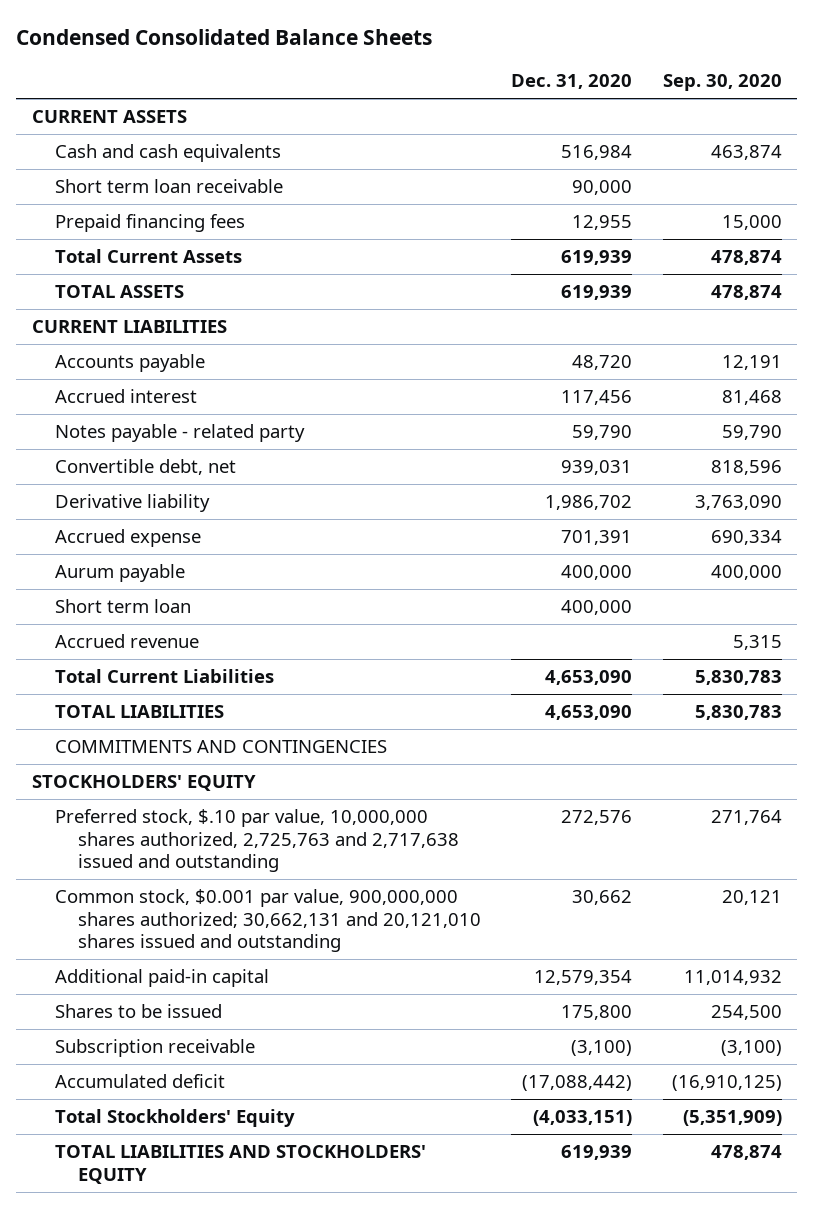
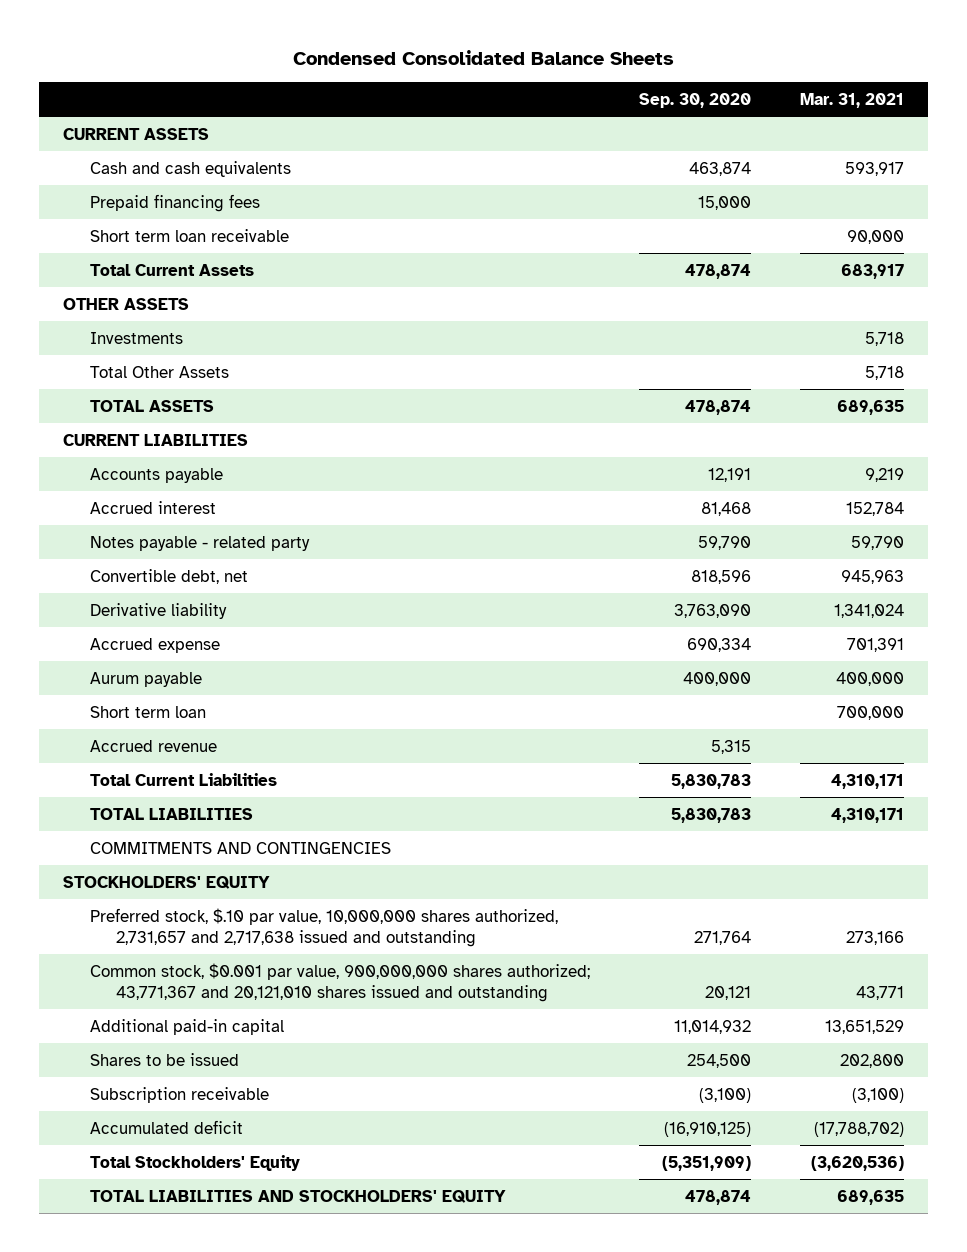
[511,74,633,90] Dec. 31, 2020 -> none
none -> [799,92,904,108] Mar. 31, 2021
[54,179,283,194] Short term loan receivable -> [89,228,289,242] Short term loan receivable
none -> [63,297,190,310] OTHER ASSETS
none -> [89,331,183,344] Investments
none -> [89,365,229,378] Total Other Assets
[54,809,459,872] Preferred stock, $.10 par value, 10,000,000 shares authorized, 2,725,763 and 2,717,638 issued and outstanding -> [89,907,558,947] Preferred stock, $.10 par value, 10,000,000 shares authorized, 2,731,657 and 2,717,638 issued and outstanding
[54,889,481,952] Common stock, $0.001 par value, 900,000,000 shares authorized; 30,662,131 and 20,121,010 shares issued and outstanding -> [89,962,590,1002] Common stock, $0.001 par value, 900,000,000 shares authorized; 43,771,367 and 20,121,010 shares issued and outstanding

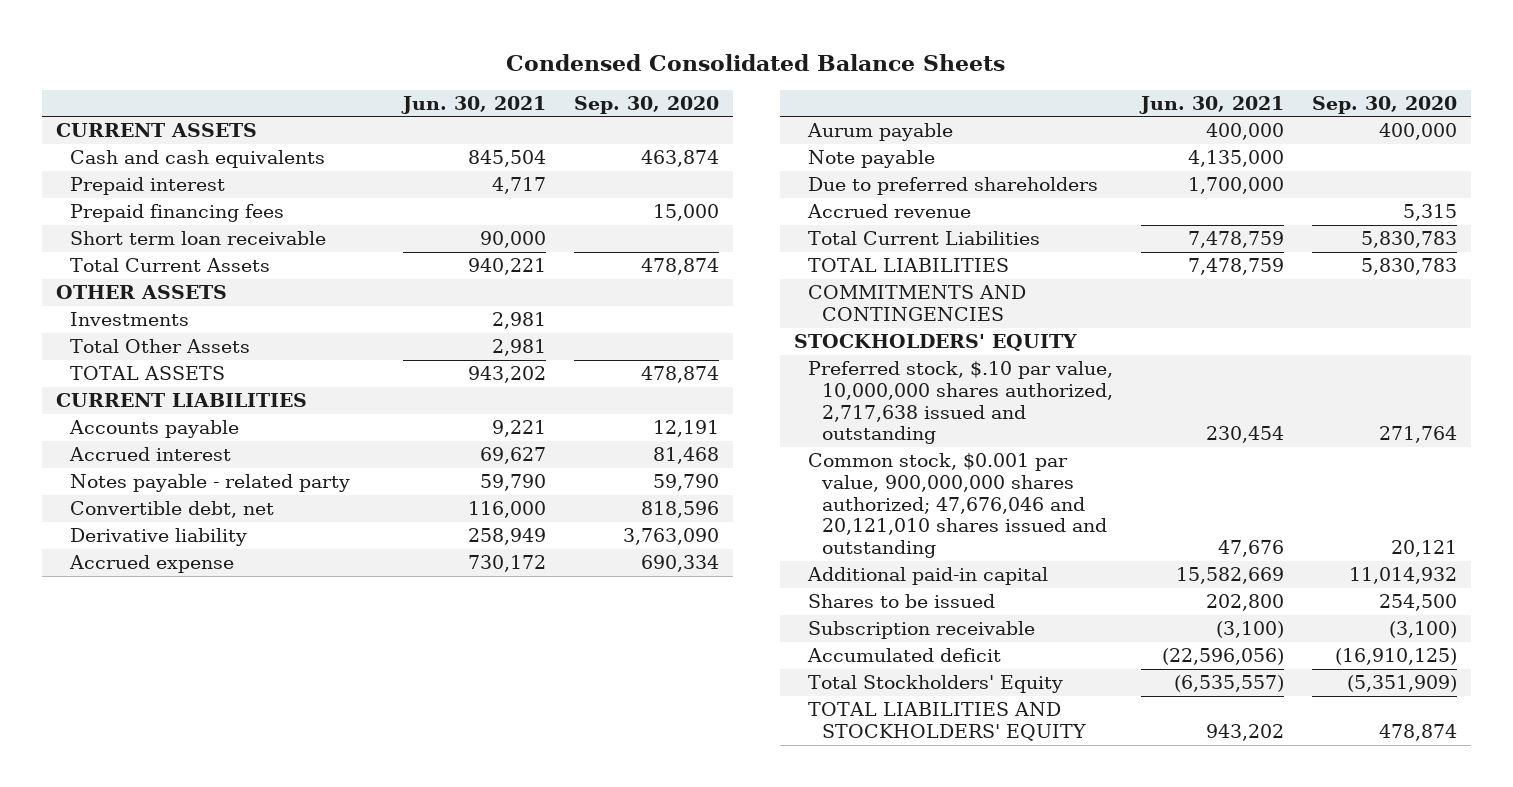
[799,92,904,108] Mar. 31, 2021 -> none
none -> [400,95,546,114] Jun. 30, 2021
none -> [69,177,225,196] Prepaid interest
[89,705,206,718] Short term loan -> none
none -> [807,150,935,169] Note payable
none -> [807,177,1098,196] Due to preferred shareholders
[89,907,558,947] Preferred stock, $.10 par value, 10,000,000 shares authorized, 2,731,657 and 2,717,638 issued and outstanding -> [807,361,1113,445] Preferred stock, $.10 par value, 10,000,000 shares authorized, 2,717,638 issued and outstanding
[89,962,590,1002] Common stock, $0.001 par value, 900,000,000 shares authorized; 43,771,367 and 20,121,010 shares issued and outstanding -> [807,453,1107,558] Common stock, $0.001 par value, 900,000,000 shares authorized; 47,676,046 and 20,121,010 shares issued and outstanding

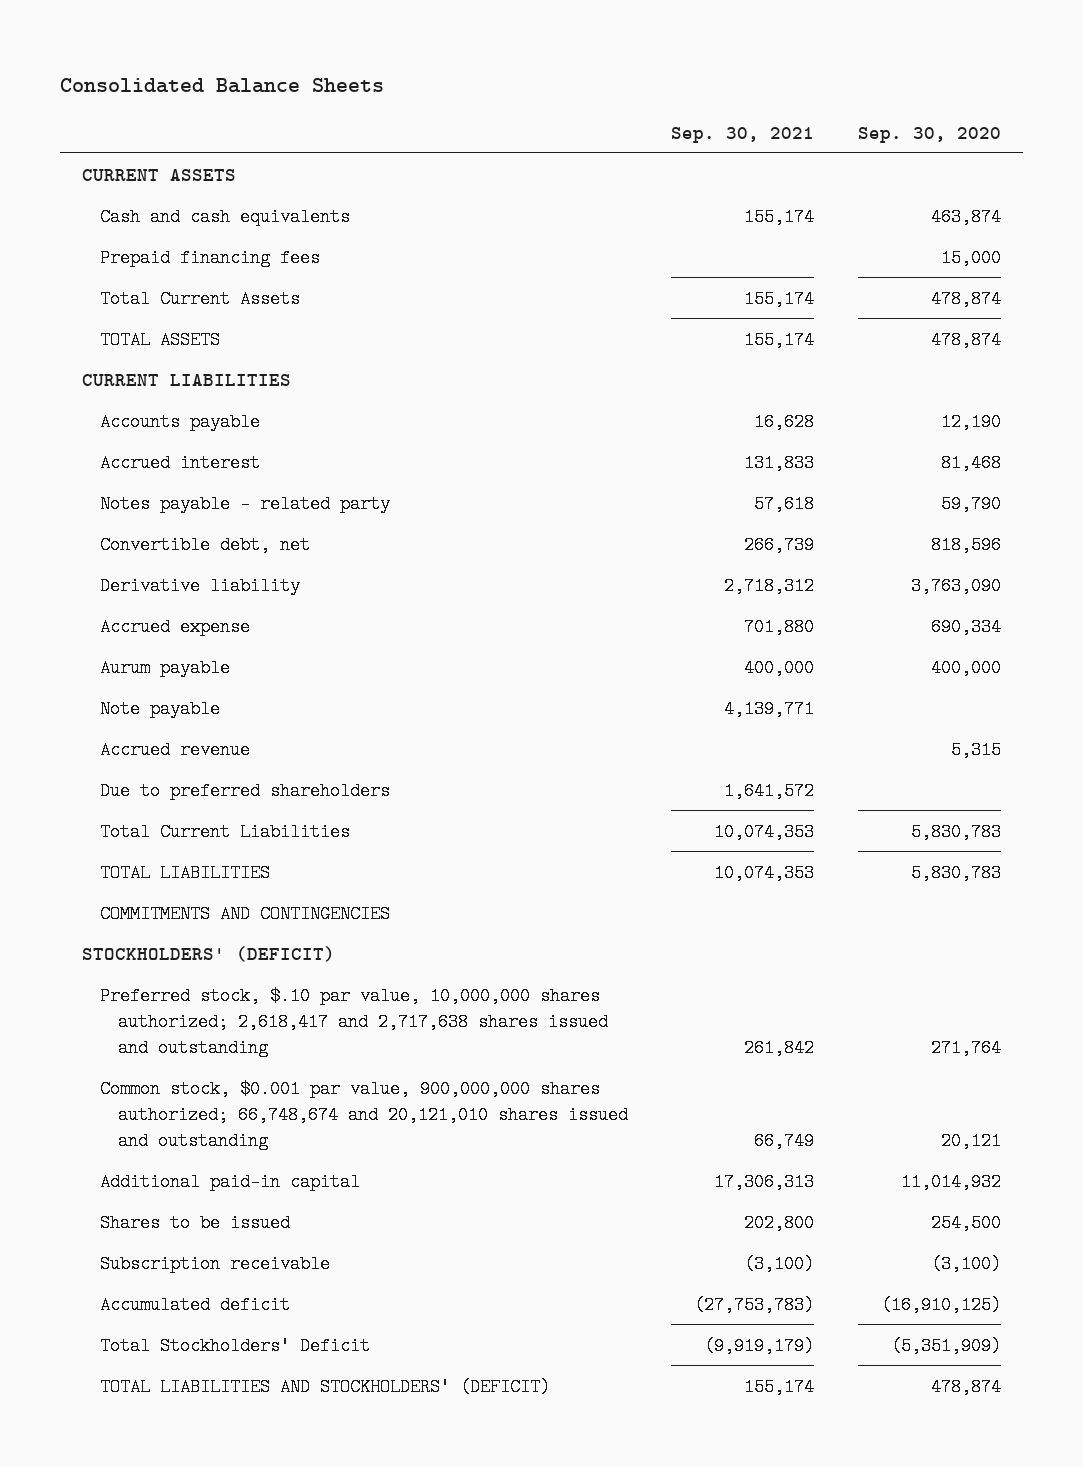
[506,53,1006,71] Condensed Consolidated Balance Sheets -> [60,77,385,93] Consolidated Balance Sheets
[400,95,546,114] Jun. 30, 2021 -> none
none -> [671,126,815,143] Sep. 30, 2021
[69,177,225,196] Prepaid interest -> none
[69,231,326,246] Short term loan receivable -> none
[55,285,227,300] OTHER ASSETS -> none
[69,312,189,327] Investments -> none
[69,339,250,354] Total Other Assets -> none
[652,420,719,438] 12,191 -> [941,412,1002,431] 12,190
[807,177,1098,196] Due to preferred shareholders -> [100,781,391,800] Due to preferred shareholders
[793,334,1077,352] STOCKHOLDERS' EQUITY -> [82,945,336,962] STOCKHOLDERS' (DEFICIT)
[807,361,1113,445] Preferred stock, $.10 par value, 10,000,000 shares authorized, 2,717,638 issued and outstanding -> [100,986,608,1057] Preferred stock, $.10 par value, 10,000,000 shares authorized; 2,618,417 and 2,717,638 shares issued and outstanding
[807,453,1107,558] Common stock, $0.001 par value, 900,000,000 shares authorized; 47,676,046 and 20,121,010 shares issued and outstanding -> [100,1079,628,1150] Common stock, $0.001 par value, 900,000,000 shares authorized; 66,748,674 and 20,121,010 shares issued and outstanding
[807,675,1063,694] Total Stockholders' Equity -> [100,1336,371,1355] Total Stockholders' Deficit
[807,702,1086,741] TOTAL LIABILITIES AND STOCKHOLDERS' EQUITY -> [100,1377,551,1396] TOTAL LIABILITIES AND STOCKHOLDERS' (DEFICIT)

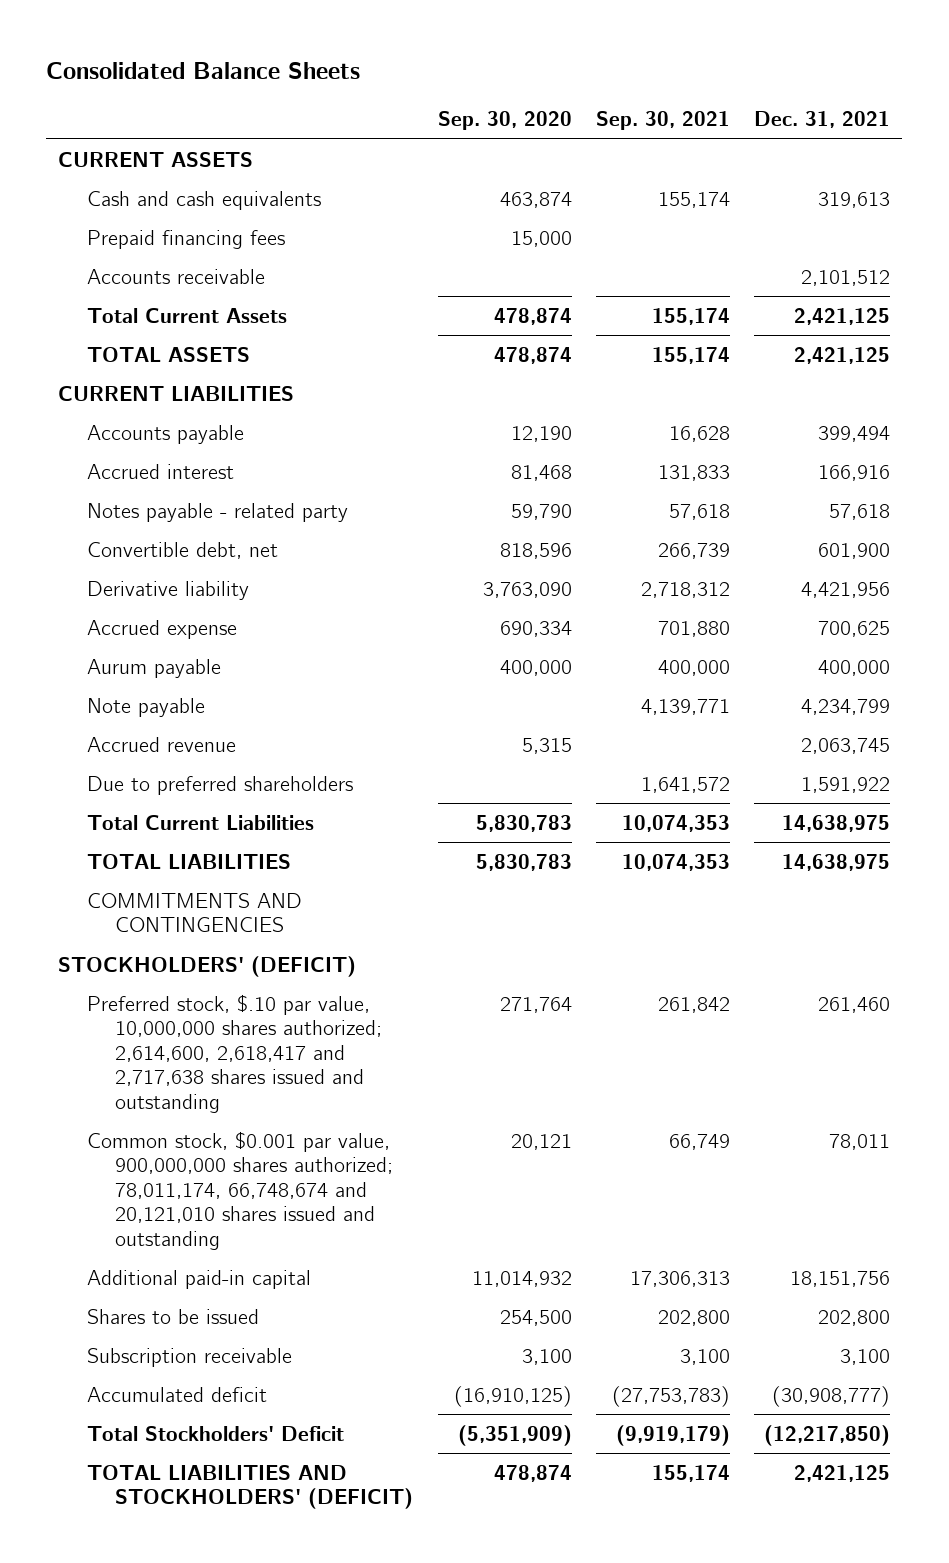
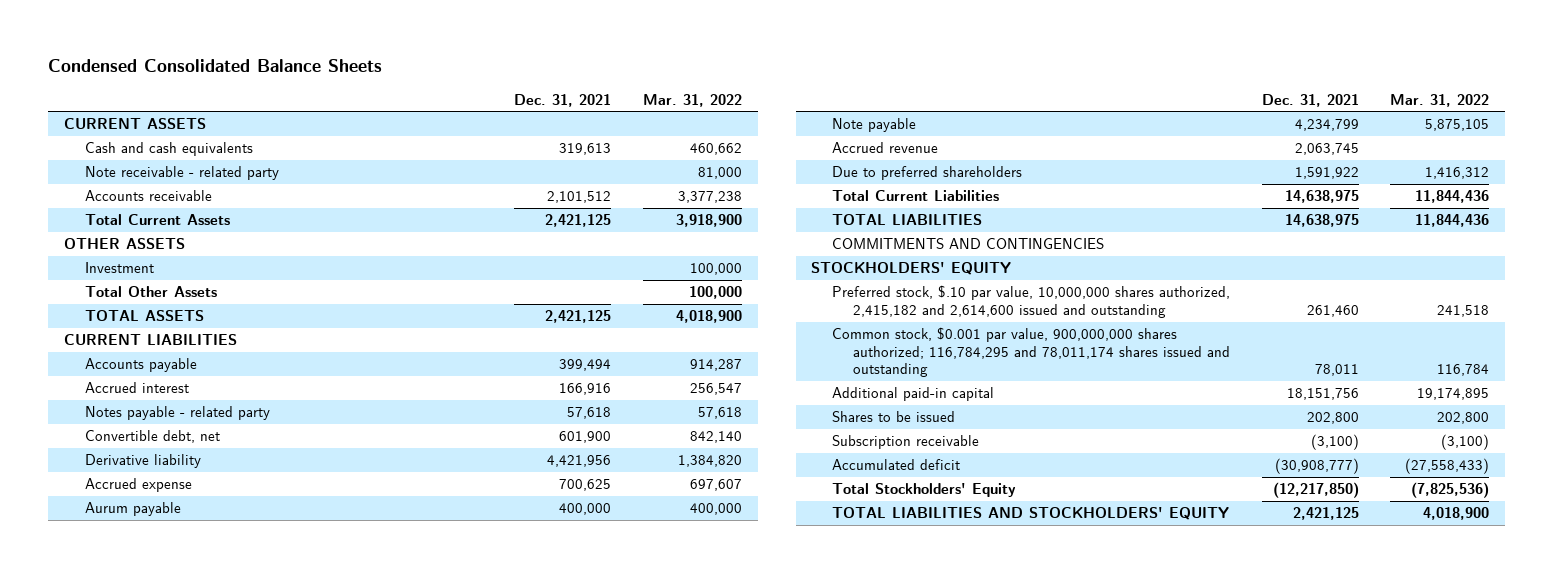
[46,61,361,79] Consolidated Balance Sheets -> [48,59,383,73] Condensed Consolidated Balance Sheets
[437,111,572,131] Sep. 30, 2020 -> none
[595,111,730,131] Sep. 30, 2021 -> none
none -> [642,93,742,107] Mar. 31, 2022
[86,229,285,249] Prepaid financing fees -> none
none -> [84,166,279,181] Note receivable - related party
none -> [64,238,186,250] OTHER ASSETS
none -> [84,262,154,274] Investment
none -> [84,286,217,298] Total Other Assets
[58,955,357,977] STOCKHOLDERS' (DEFICIT) -> [811,262,1012,276] STOCKHOLDERS' EQUITY
[86,993,383,1113] Preferred stock, $.10 par value, 10,000,000 shares authorized; 2,614,600, 2,618,417 and 2,717,638 shares issued and outstanding -> [832,285,1231,318] Preferred stock, $.10 par value, 10,000,000 shares authorized, 2,415,182 and 2,614,600 issued and outstanding
[86,1130,394,1250] Common stock, $0.001 par value, 900,000,000 shares authorized; 78,011,174, 66,748,674 and 20,121,010 shares issued and outstanding -> [832,327,1230,378] Common stock, $0.001 par value, 900,000,000 shares authorized; 116,784,295 and 78,011,174 shares issued and outstanding
[840,1348,891,1365] 3,100 -> [1310,434,1359,451] (3,100)
[86,1425,344,1441] Total Stockholders' Deficit -> [832,483,1017,498] Total Stockholders' Equity
[86,1464,414,1510] TOTAL LIABILITIES AND STOCKHOLDERS' (DEFICIT) -> [832,507,1230,521] TOTAL LIABILITIES AND STOCKHOLDERS' EQUITY

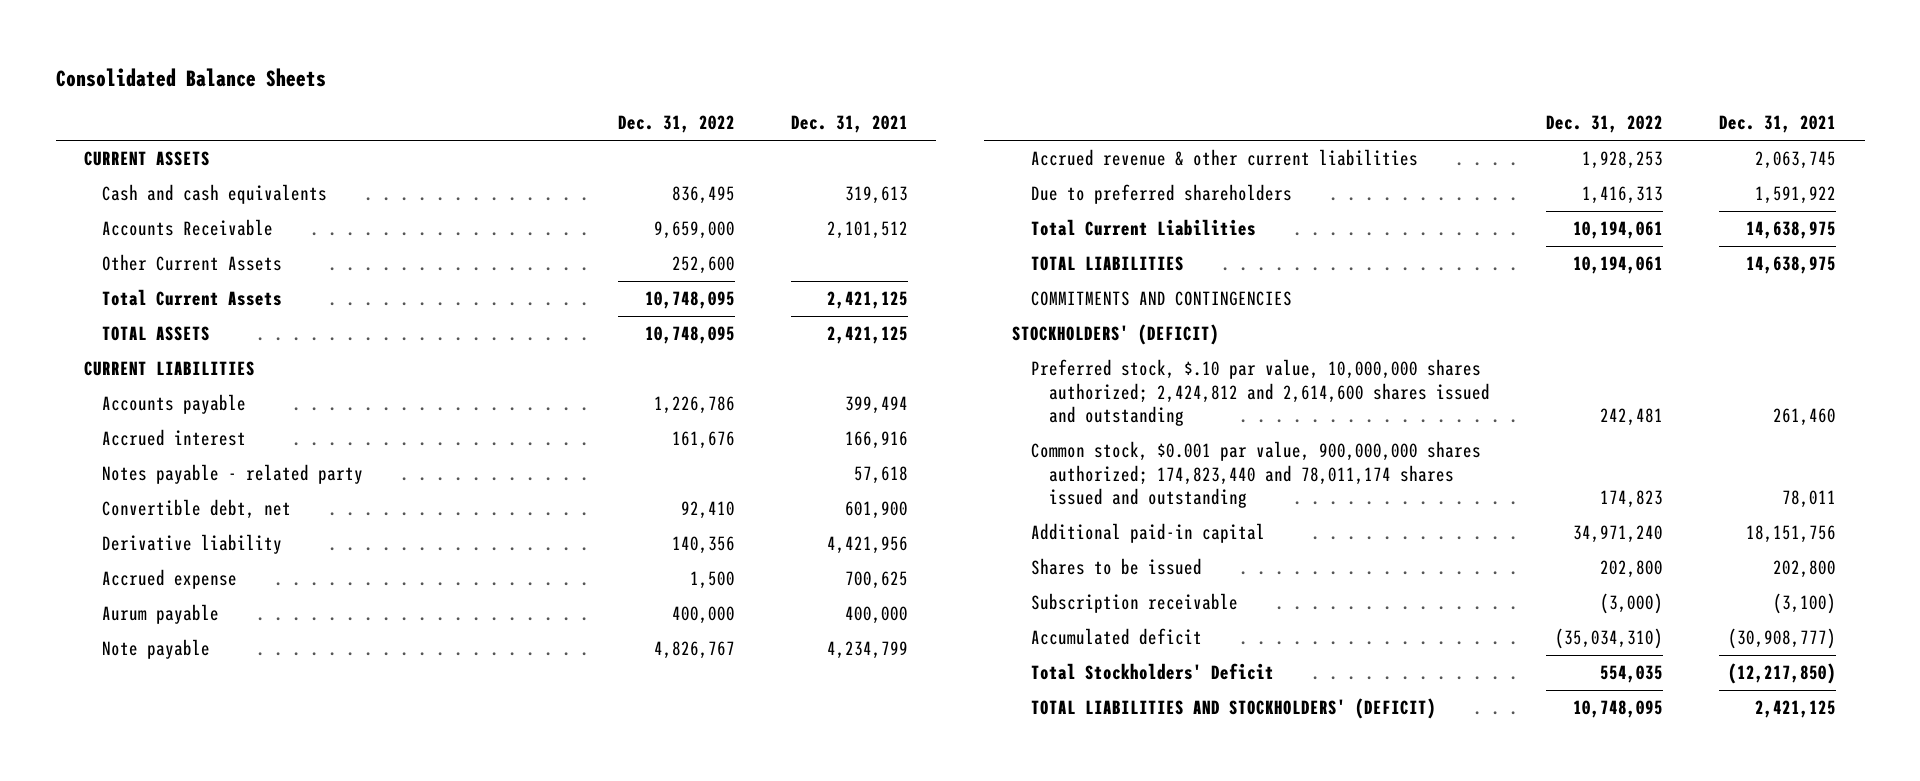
[48,59,383,73] Condensed Consolidated Balance Sheets -> [55,67,326,87] Consolidated Balance Sheets
[642,93,742,107] Mar. 31, 2022 -> none
none -> [617,115,735,134] Dec. 31, 2022
[84,166,279,181] Note receivable - related party -> none
[84,190,212,202] Accounts receivable -> [102,219,274,237] Accounts Receivable
none -> [102,254,283,272] Other Current Assets
[64,238,186,250] OTHER ASSETS -> none
[84,262,154,274] Investment -> none
[84,286,217,298] Total Other Assets -> none
[832,142,939,154] Accrued revenue -> [1030,149,1418,167] Accrued revenue & other current liabilities
[811,262,1012,276] STOCKHOLDERS' EQUITY -> [1012,324,1220,346] STOCKHOLDERS' (DEFICIT)
[832,285,1231,318] Preferred stock, $.10 par value, 10,000,000 shares authorized, 2,415,182 and 2,614,600 issued and outstanding -> [1030,359,1490,427] Preferred stock, $.10 par value, 10,000,000 shares authorized; 2,424,812 and 2,614,600 shares issued and outstanding
[832,327,1230,378] Common stock, $0.001 par value, 900,000,000 shares authorized; 116,784,295 and 78,011,174 shares issued and outstanding -> [1030,441,1481,509] Common stock, $0.001 par value, 900,000,000 shares authorized; 174,823,440 and 78,011,174 shares issued and outstanding
[832,483,1017,498] Total Stockholders' Equity -> [1030,663,1274,681] Total Stockholders' Deficit
[832,507,1230,521] TOTAL LIABILITIES AND STOCKHOLDERS' EQUITY -> [1030,698,1436,720] TOTAL LIABILITIES AND STOCKHOLDERS' (DEFICIT)

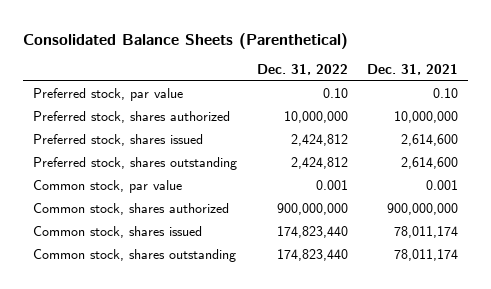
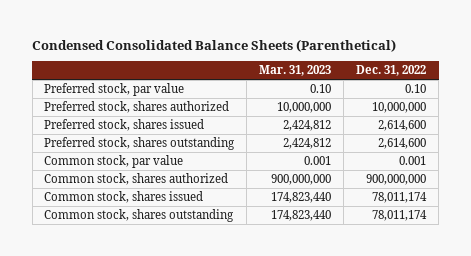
[23,32,349,49] Consolidated Balance Sheets (Parenthetical) -> [32,38,397,52] Condensed Consolidated Balance Sheets (Parenthetical)
[366,64,458,76] Dec. 31, 2021 -> none
none -> [259,65,332,77] Mar. 31, 2023
[290,134,348,147] 2,424,812 -> [378,120,427,132] 2,614,600
[290,157,348,170] 2,424,812 -> [378,138,427,150] 2,614,600
[276,226,348,239] 174,823,440 -> [372,192,428,204] 78,011,174
[276,249,348,262] 174,823,440 -> [372,210,428,222] 78,011,174

